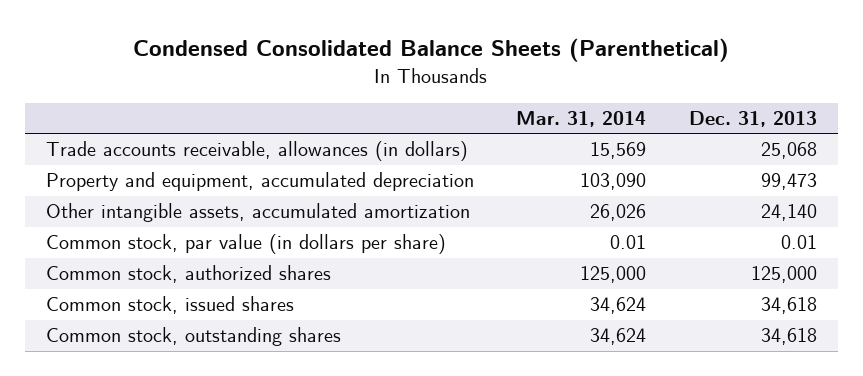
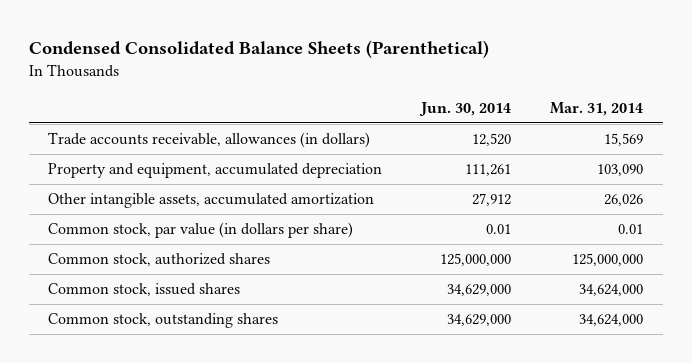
[688,110,817,127] Dec. 31, 2013 -> none
none -> [419,101,512,116] Jun. 30, 2014
[580,266,647,284] 125,000 -> [572,253,644,267] 125,000,000
[590,297,647,315] 34,624 -> [579,284,644,297] 34,624,000
[590,328,647,346] 34,624 -> [579,314,644,327] 34,624,000

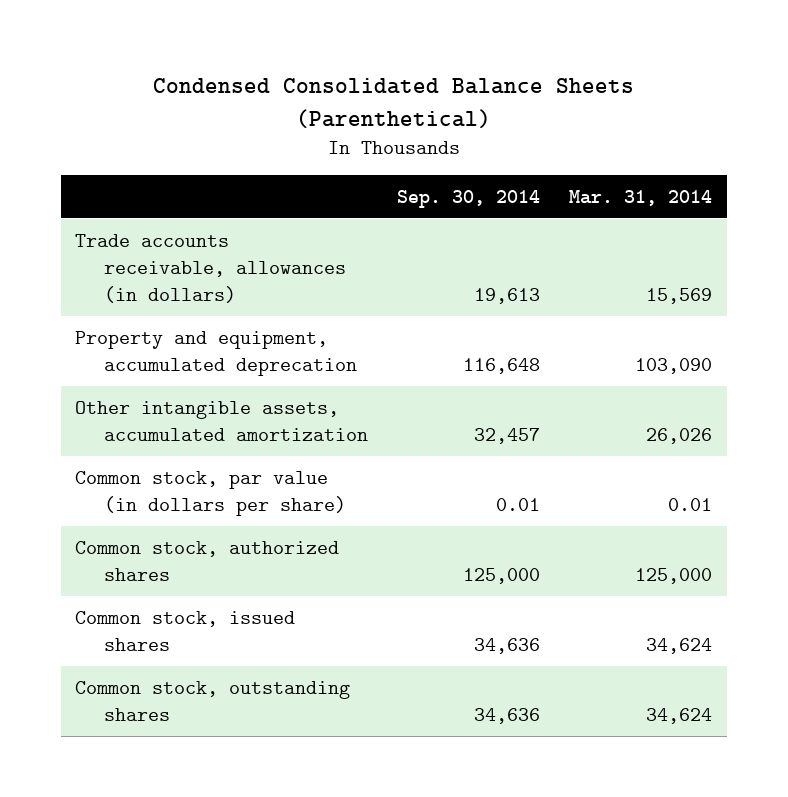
[419,101,512,116] Jun. 30, 2014 -> none
none -> [397,189,541,208] Sep. 30, 2014
[48,163,383,179] Property and equipment, accumulated depreciation -> [75,330,357,376] Property and equipment, accumulated deprecation
[572,253,644,267] 125,000,000 -> [635,567,713,584] 125,000
[579,284,644,297] 34,624,000 -> [646,637,713,654] 34,624
[579,314,644,327] 34,624,000 -> [646,707,713,724] 34,624

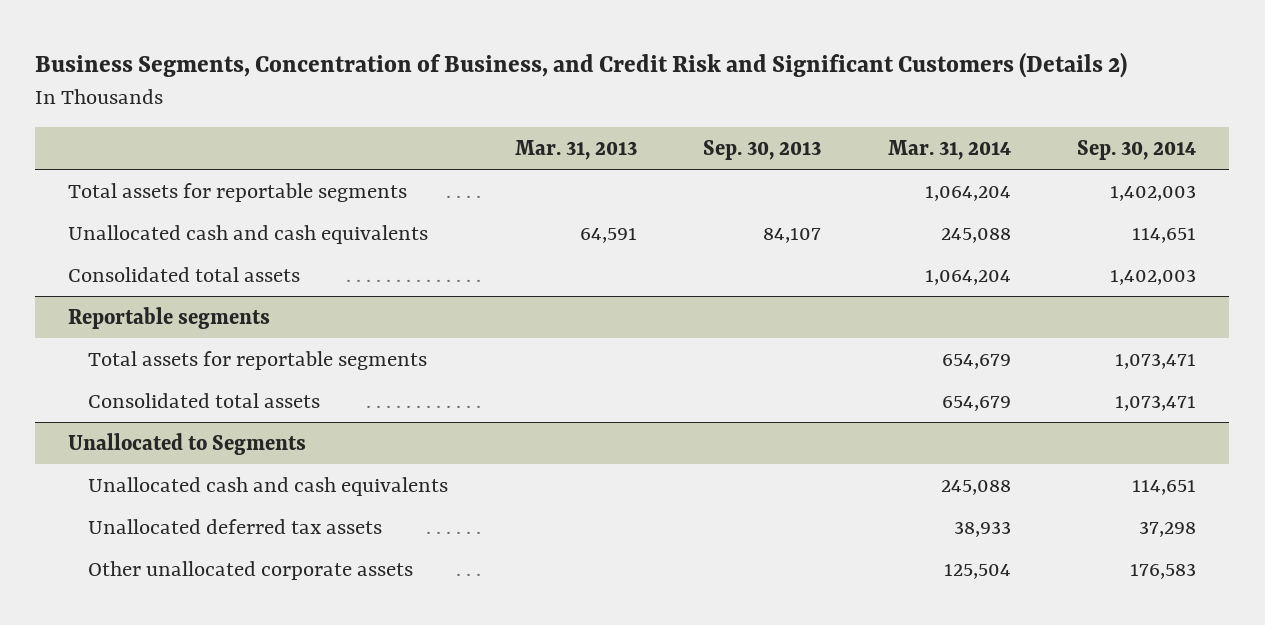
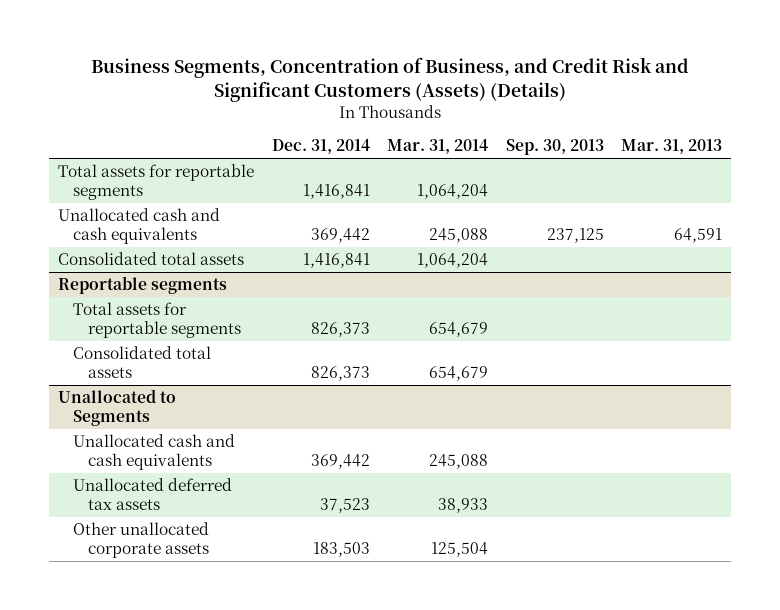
[35,51,1128,78] Business Segments, Concentration of Business, and Credit Risk and Significant Customers (Details 2) -> [91,57,690,102] Business Segments, Concentration of Business, and Credit Risk and Significant Customers (Assets) (Details)
[1077,139,1197,160] Sep. 30, 2014 -> none
none -> [271,139,370,155] Dec. 31, 2014
[763,227,822,243] 84,107 -> [546,227,604,243] 237,125

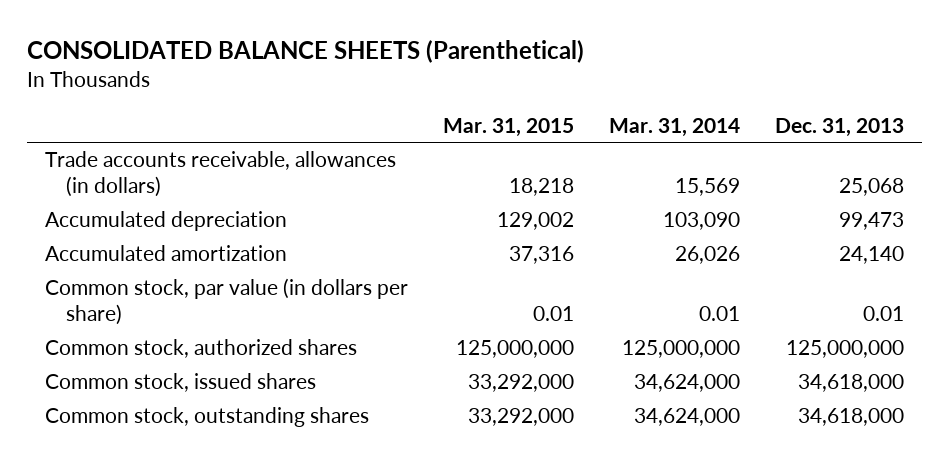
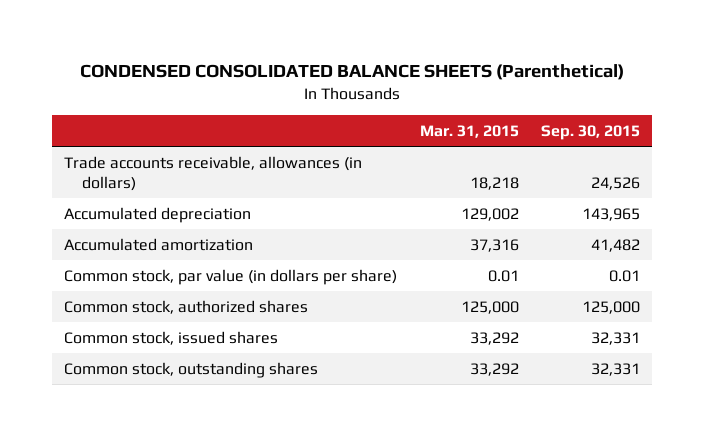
[27,40,585,64] CONSOLIDATED BALANCE SHEETS (Parenthetical) -> [80,64,625,81] CONDENSED CONSOLIDATED BALANCE SHEETS (Parenthetical)
[609,117,741,137] Mar. 31, 2014 -> none
[775,117,905,137] Dec. 31, 2013 -> none
none -> [541,125,641,141] Sep. 30, 2015
[455,340,574,359] 125,000,000 -> [460,300,519,314] 125,000
[467,374,574,393] 33,292,000 -> [469,331,519,345] 33,292
[467,408,574,427] 33,292,000 -> [469,362,519,376] 33,292

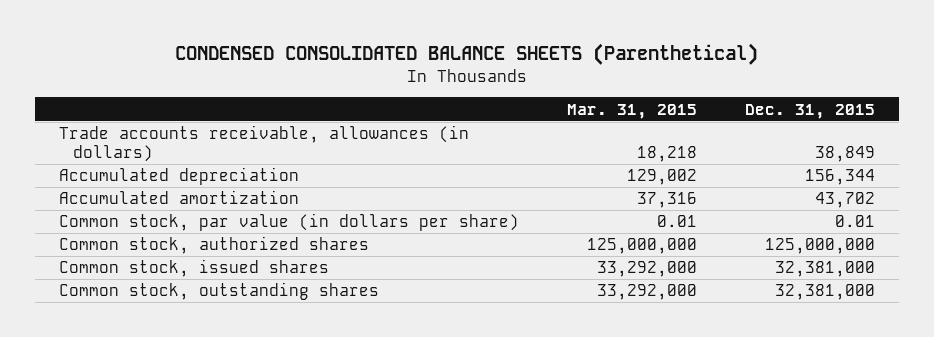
[541,125,641,141] Sep. 30, 2015 -> none
none -> [744,103,875,119] Dec. 31, 2015
[460,300,519,314] 125,000 -> [586,238,697,255] 125,000,000
[469,331,519,345] 33,292 -> [596,261,697,278] 33,292,000
[469,362,519,376] 33,292 -> [596,284,697,301] 33,292,000

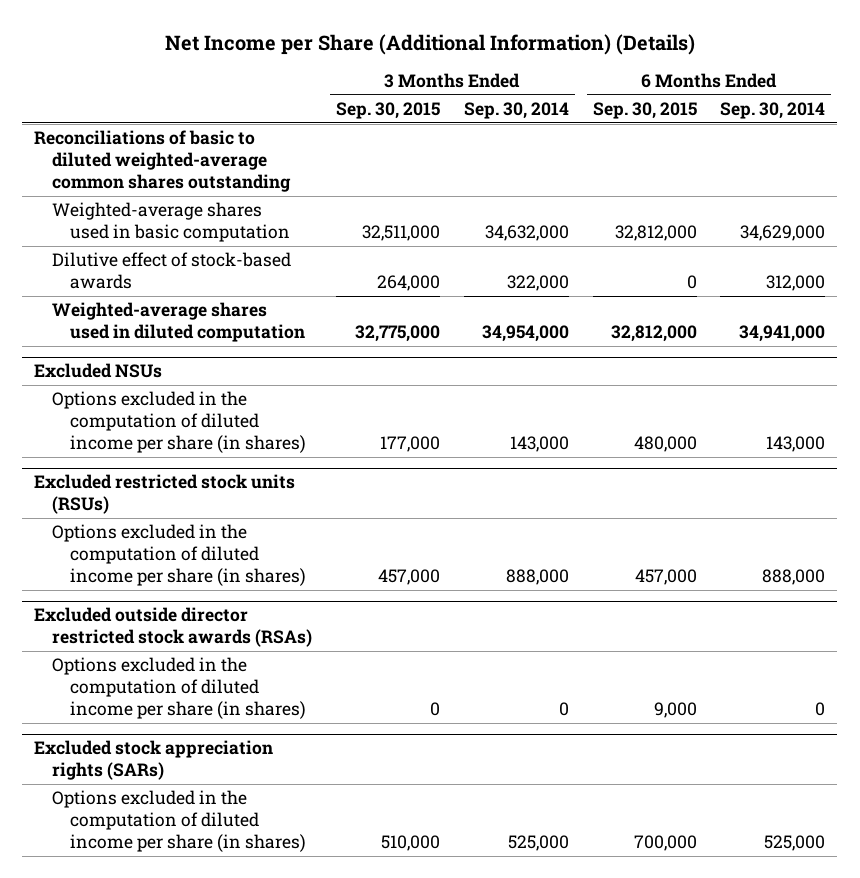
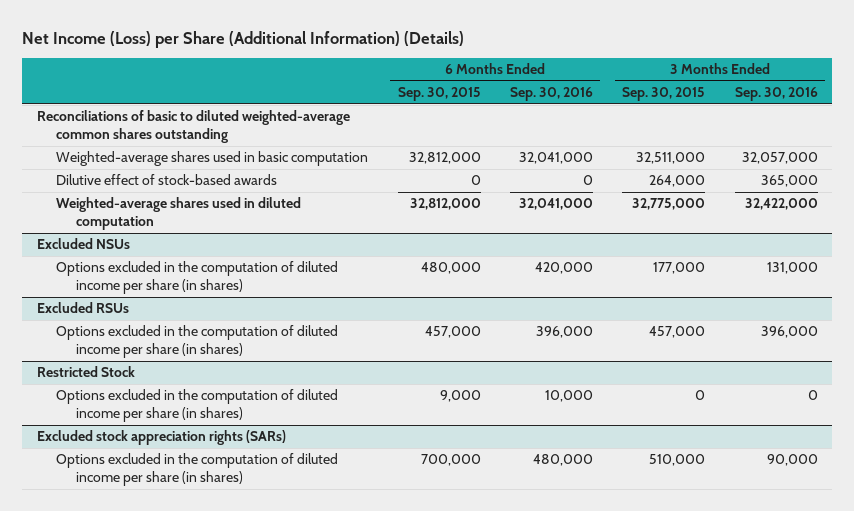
[164,33,695,55] Net Income per Share (Additional Information) (Details) -> [21,30,464,48] Net Income (Loss) per Share (Additional Information) (Details)
[463,102,569,120] Sep. 30, 2014 -> none
[720,102,826,120] Sep. 30, 2014 -> none
none -> [510,87,594,102] Sep. 30, 2016
none -> [734,87,818,102] Sep. 30, 2016
[34,474,296,515] Excluded restricted stock units (RSUs) -> [36,302,129,314] Excluded RSUs
[34,607,313,648] Excluded outside director restricted stock awards (RSAs) -> [36,366,135,378] Restricted Stock

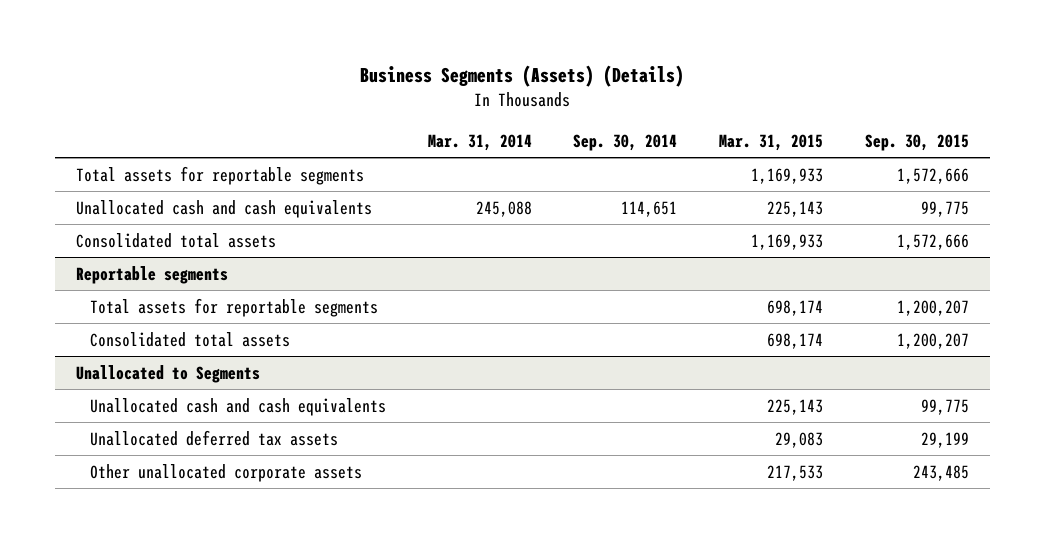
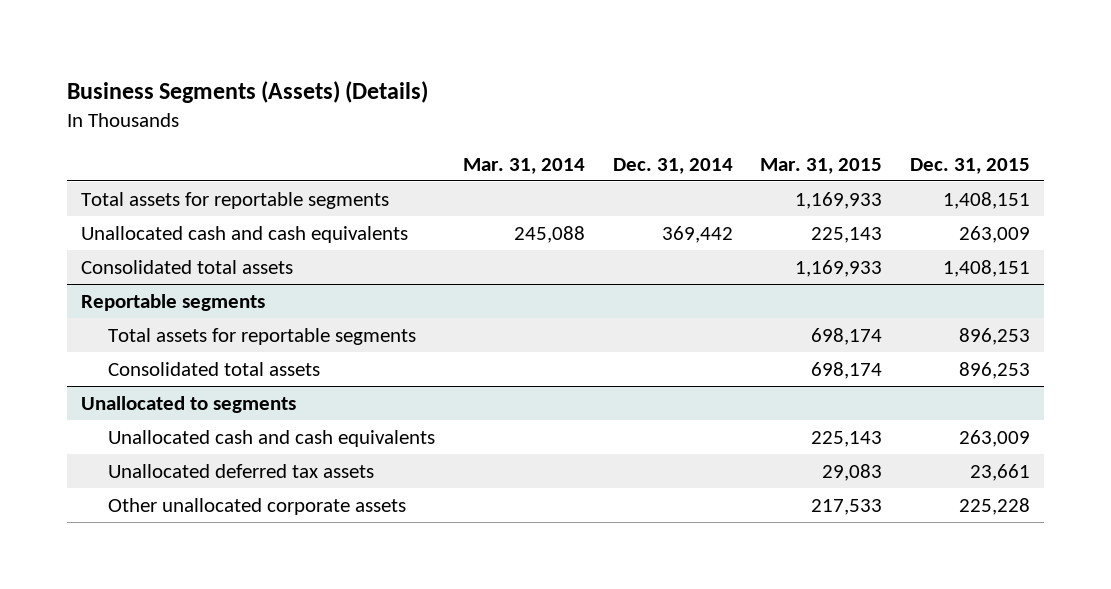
[573,133,678,151] Sep. 30, 2014 -> none
[864,133,969,151] Sep. 30, 2015 -> none
none -> [612,157,733,174] Dec. 31, 2014
none -> [910,157,1031,174] Dec. 31, 2015
[75,364,260,383] Unallocated to Segments -> [80,395,296,413] Unallocated to segments

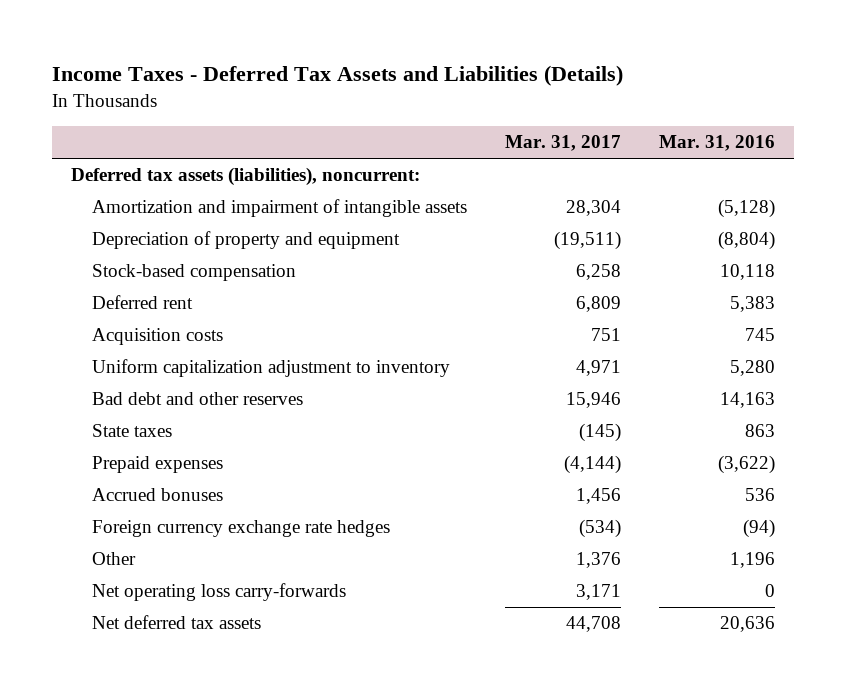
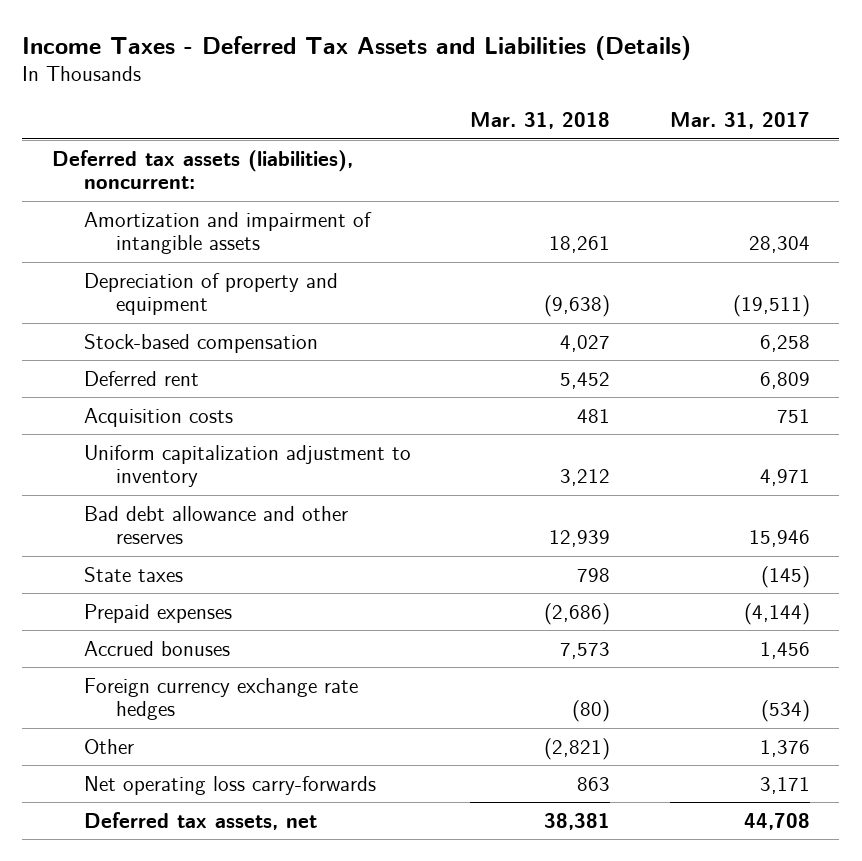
[658,135,775,152] Mar. 31, 2016 -> none
none -> [470,111,611,129] Mar. 31, 2018
[92,392,304,406] Bad debt and other reserves -> [83,505,348,545] Bad debt allowance and other reserves
[92,615,262,630] Net deferred tax assets -> [83,811,317,830] Deferred tax assets, net

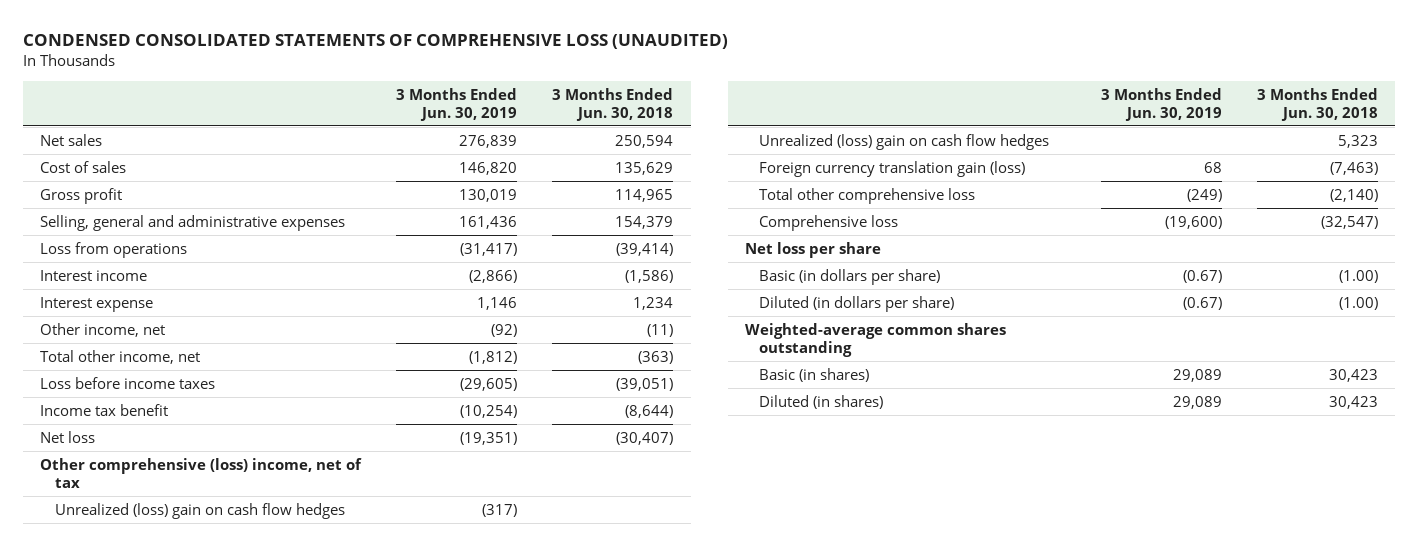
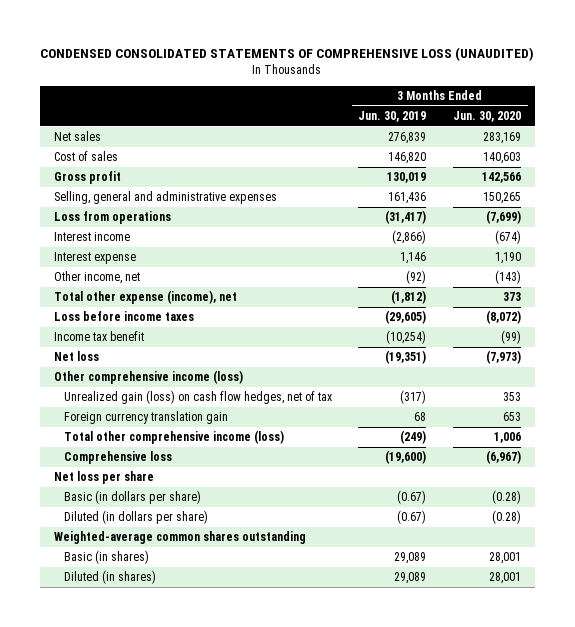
[552,87,674,121] 3 Months Ended Jun. 30, 2018 -> none
none -> [453,110,522,122] Jun. 30, 2020
[40,349,201,364] Total other income, net -> [53,290,237,305] Total other expense (income), net
[759,133,1050,150] Unrealized (loss) gain on cash flow hedges -> none
[40,457,363,488] Other comprehensive (loss) income, net of tax -> [53,370,243,385] Other comprehensive income (loss)
[54,502,345,519] Unrealized (loss) gain on cash flow hedges -> [63,390,332,405] Unrealized gain (loss) on cash flow hedges, net of tax
[759,160,1026,177] Foreign currency translation gain (loss) -> [63,411,228,425] Foreign currency translation gain
[759,187,976,204] Total other comprehensive loss -> [63,430,284,445] Total other comprehensive income (loss)

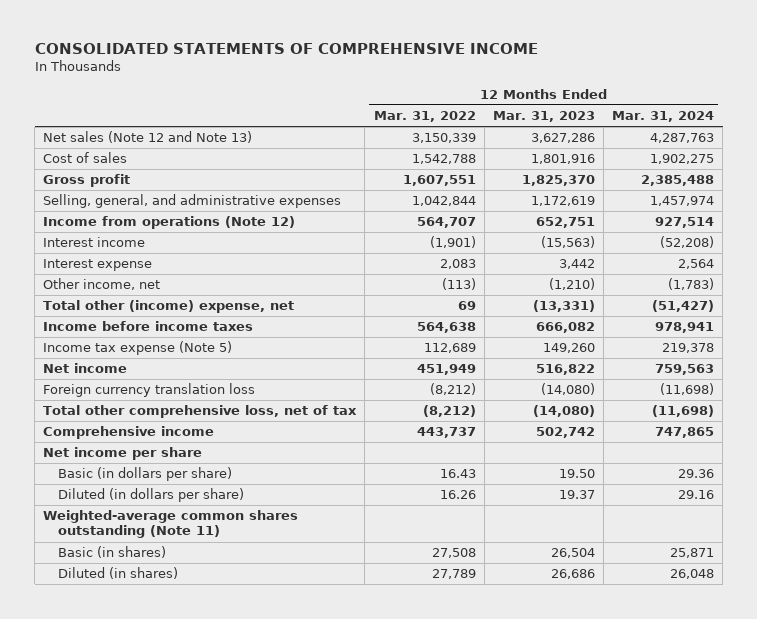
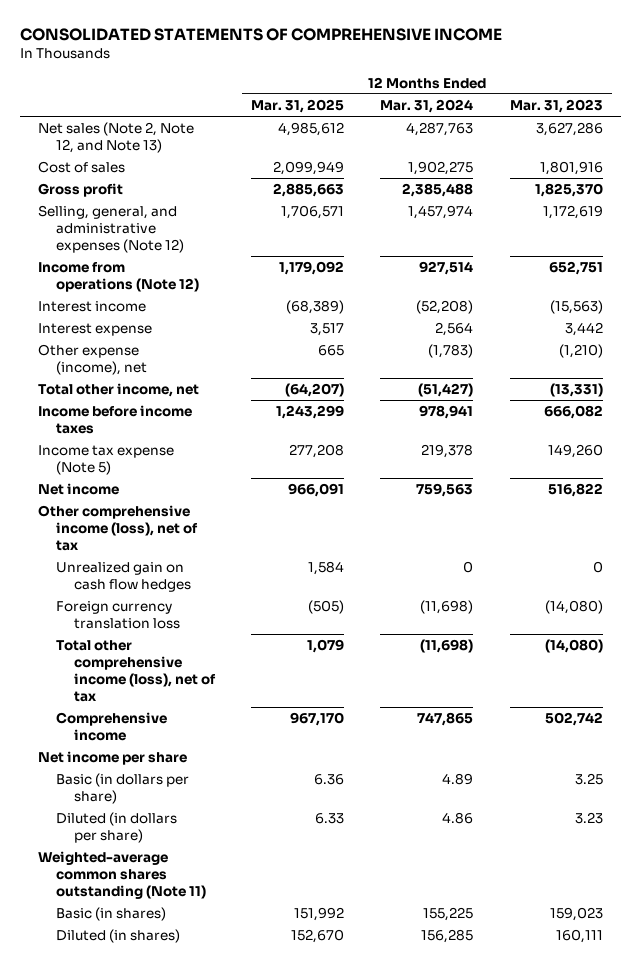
[373,110,476,122] Mar. 31, 2022 -> none
none -> [251,99,345,114] Mar. 31, 2025
[43,131,253,144] Net sales (Note 12 and Note 13) -> [37,122,194,154] Net sales (Note 2, Note 12, and Note 13)
[43,194,342,209] Selling, general, and administrative expenses -> [37,205,184,253] Selling, general, and administrative expenses (Note 12)
[43,278,161,291] Other income, net -> [37,344,147,376] Other expense (income), net
[43,300,295,314] Total other (income) expense, net -> [37,383,199,398] Total other income, net
none -> [37,505,198,551] Other comprehensive income (loss), net of tax
none -> [55,562,191,593] Unrealized gain on cash flow hedges
[43,405,358,419] Total other comprehensive loss, net of tax -> [55,640,216,702] Total other comprehensive income (loss), net of tax
[558,469,595,479] 19.50 -> [574,773,603,786] 3.25
[678,469,715,479] 29.36 -> [442,773,474,786] 4.89
[558,490,595,500] 19.37 -> [574,812,603,825] 3.23
[678,490,715,500] 29.16 -> [442,812,474,825] 4.86
[550,548,595,559] 26,504 -> [549,907,603,922] 159,023
[670,548,715,559] 25,871 -> [423,907,474,922] 155,225
[550,569,595,580] 26,686 -> [555,929,603,944] 160,111
[670,569,715,580] 26,048 -> [421,929,474,944] 156,285

